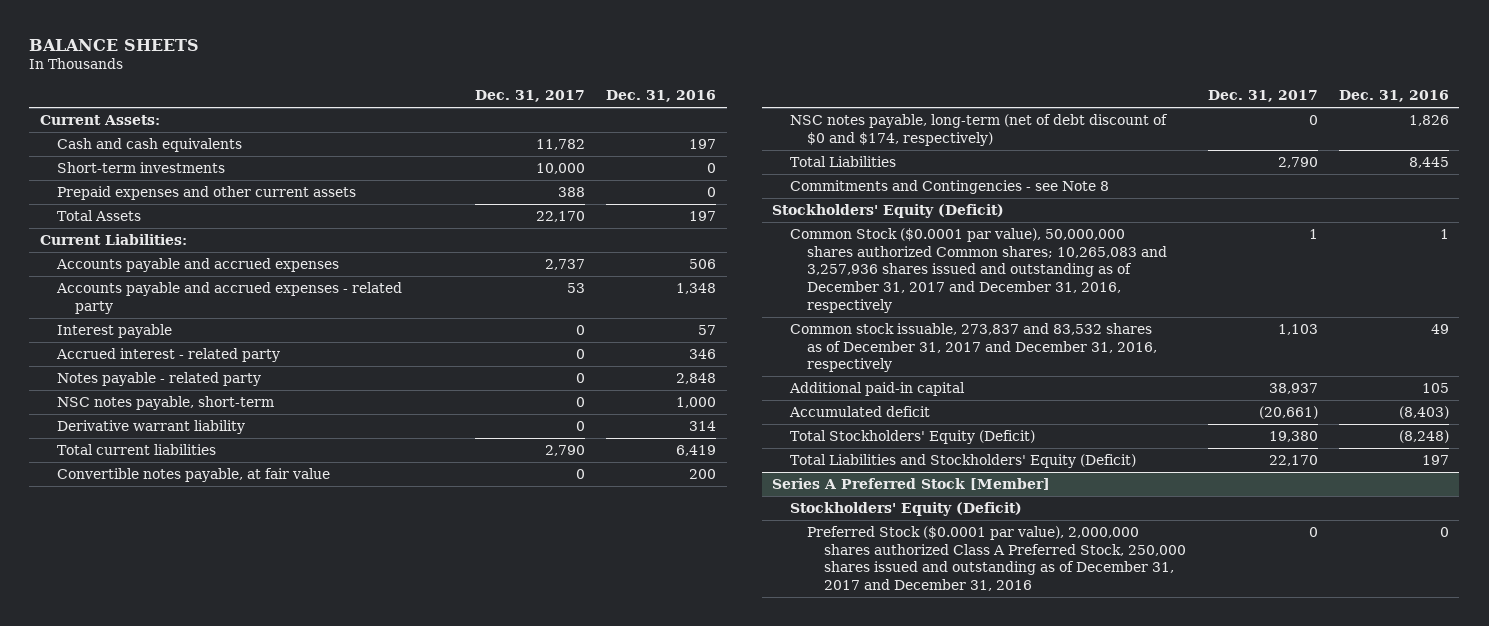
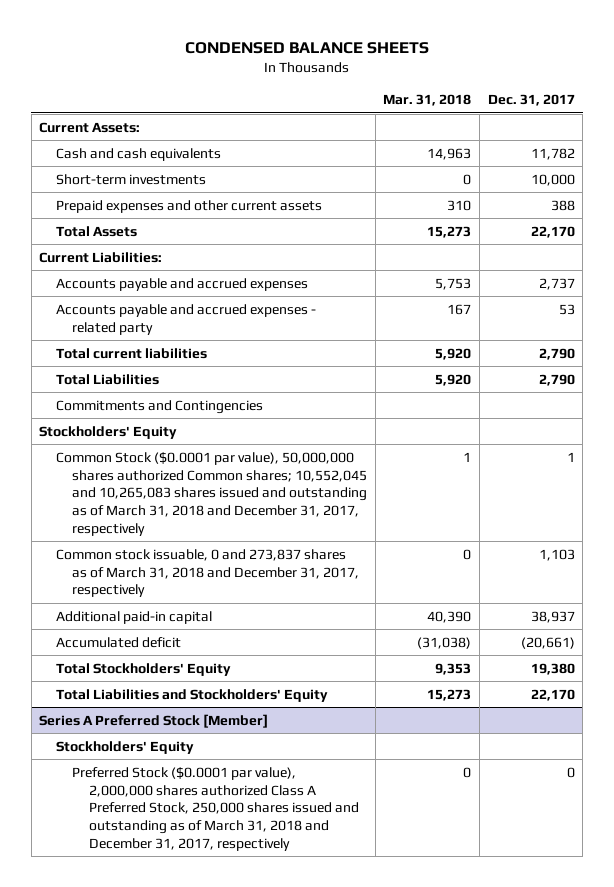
[29,38,200,51] BALANCE SHEETS -> [184,42,429,55] CONDENSED BALANCE SHEETS
[606,90,717,103] Dec. 31, 2016 -> none
none -> [383,94,472,107] Mar. 31, 2018
[57,323,173,338] Interest payable -> none
[56,347,281,362] Accrued interest - related party -> none
[57,371,262,386] Notes payable - related party -> none
[57,395,275,410] NSC notes payable, short-term -> none
[57,419,246,434] Derivative warrant liability -> none
[57,467,331,482] Convertible notes payable, at fair value -> none
[789,113,1168,146] NSC notes payable, long-term (net of debt discount of $0 and $174, respectively) -> none
[789,179,1109,194] Commitments and Contingencies - see Note 8 -> [55,399,263,414] Commitments and Contingencies
[772,203,1005,218] Stockholders' Equity (Deficit) -> [39,425,178,439] Stockholders' Equity
[789,227,1167,313] Common Stock ($0.0001 par value), 50,000,000 shares authorized Common shares; 10,265,083 and 3,257,936 shares issued and outstanding as of December 31, 2017 and December 31, 2016, respectively -> [55,451,368,536] Common Stock ($0.0001 par value), 50,000,000 shares authorized Common shares; 10,552,045 and 10,265,083 shares issued and outstanding as of March 31, 2018 and December 31, 2017, respectively
[789,322,1157,373] Common stock issuable, 273,837 and 83,532 shares as of December 31, 2017 and December 31, 2016, respectively -> [55,548,360,598] Common stock issuable, 0 and 273,837 shares as of March 31, 2018 and December 31, 2017, respectively
[789,429,1035,444] Total Stockholders' Equity (Deficit) -> [55,662,231,676] Total Stockholders' Equity
[789,453,1136,468] Total Liabilities and Stockholders' Equity (Deficit) -> [55,688,328,702] Total Liabilities and Stockholders' Equity
[789,501,1022,516] Stockholders' Equity (Deficit) -> [55,740,194,754] Stockholders' Equity
[806,525,1187,592] Preferred Stock ($0.0001 par value), 2,000,000 shares authorized Class A Preferred Stock, 250,000 shares issued and outstanding as of December 31, 2017 and December 31, 2016 -> [72,766,359,851] Preferred Stock ($0.0001 par value), 2,000,000 shares authorized Class A Preferred Stock, 250,000 shares issued and outstanding as of March 31, 2018 and December 31, 2017, respectively

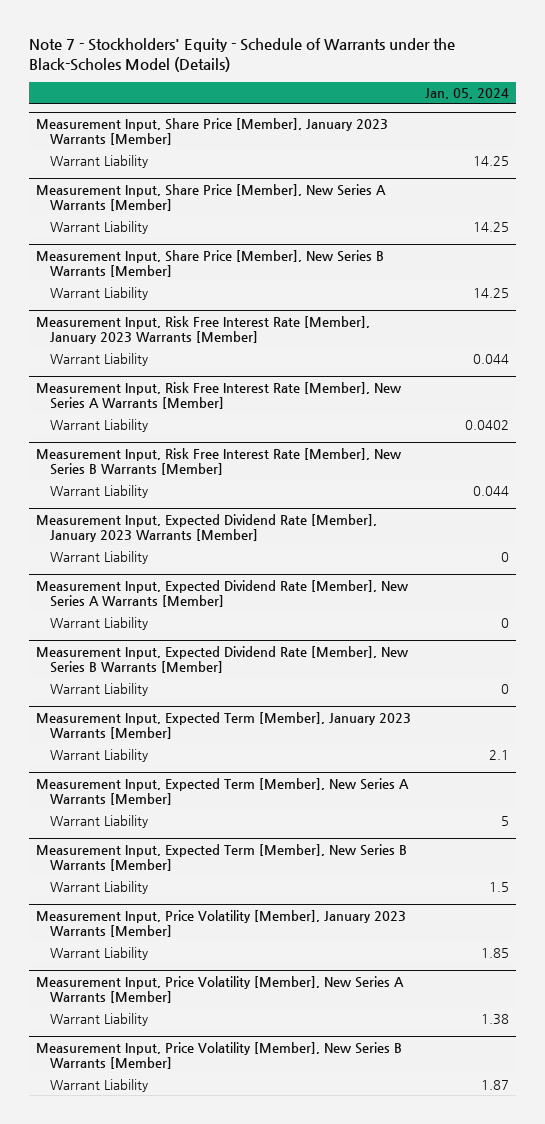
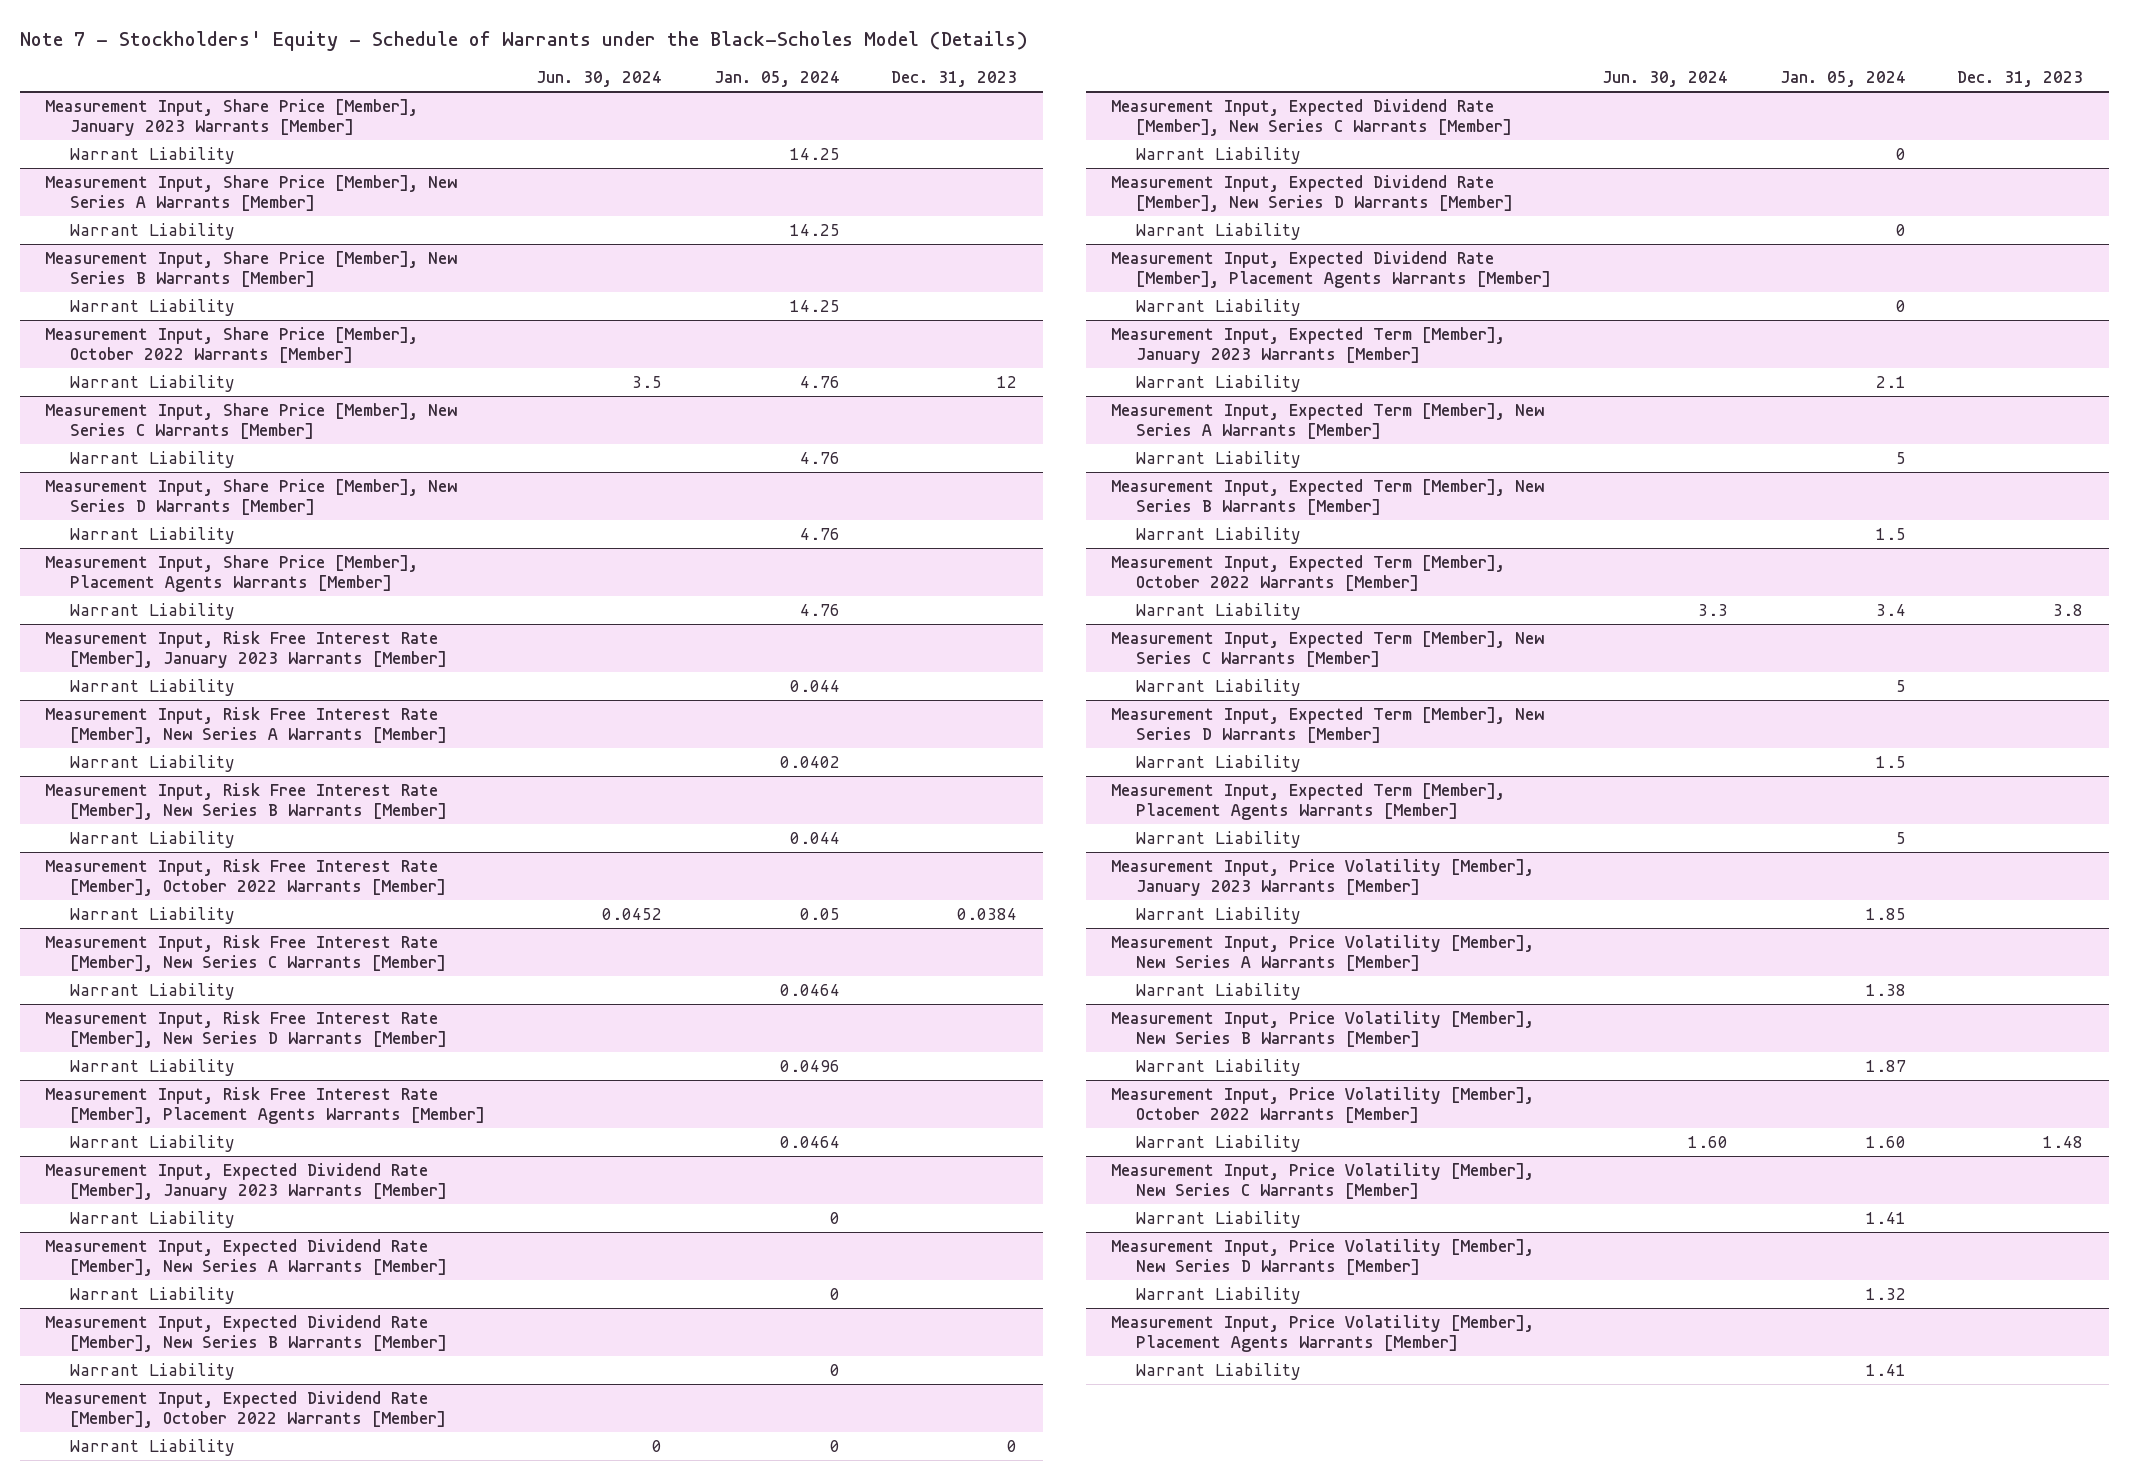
none -> [536,71,663,88] Jun. 30, 2024
none -> [891,71,1018,88] Dec. 31, 2023
none -> [45,326,419,364] Measurement Input, Share Price [Member], October 2022 Warrants [Member]
none -> [69,374,235,392] Warrant Liability
none -> [45,402,458,440] Measurement Input, Share Price [Member], New Series C Warrants [Member]
none -> [69,450,235,468] Warrant Liability
none -> [45,478,458,516] Measurement Input, Share Price [Member], New Series D Warrants [Member]
none -> [69,526,235,544] Warrant Liability
none -> [45,554,419,593] Measurement Input, Share Price [Member], Placement Agents Warrants [Member]
none -> [69,602,235,620] Warrant Liability
none -> [45,858,446,897] Measurement Input, Risk Free Interest Rate [Member], October 2022 Warrants [Member]
none -> [69,906,235,924] Warrant Liability
none -> [45,934,446,973] Measurement Input, Risk Free Interest Rate [Member], New Series C Warrants [Member]
none -> [69,982,235,1000] Warrant Liability
none -> [45,1010,447,1049] Measurement Input, Risk Free Interest Rate [Member], New Series D Warrants [Member]
none -> [69,1058,235,1076] Warrant Liability
none -> [45,1086,485,1125] Measurement Input, Risk Free Interest Rate [Member], Placement Agents Warrants [Member]
none -> [69,1134,235,1152] Warrant Liability
none -> [45,1390,446,1429] Measurement Input, Expected Dividend Rate [Member], October 2022 Warrants [Member]
none -> [69,1438,235,1456] Warrant Liability
none -> [1111,98,1513,137] Measurement Input, Expected Dividend Rate [Member], New Series C Warrants [Member]
none -> [1136,146,1302,164] Warrant Liability
none -> [1111,174,1514,213] Measurement Input, Expected Dividend Rate [Member], New Series D Warrants [Member]
none -> [1136,222,1302,240] Warrant Liability
none -> [1111,250,1552,289] Measurement Input, Expected Dividend Rate [Member], Placement Agents Warrants [Member]
none -> [1136,298,1302,316] Warrant Liability
none -> [1111,554,1506,592] Measurement Input, Expected Term [Member], October 2022 Warrants [Member]
none -> [1136,602,1302,620] Warrant Liability
none -> [1111,630,1545,668] Measurement Input, Expected Term [Member], New Series C Warrants [Member]
none -> [1136,678,1302,696] Warrant Liability
none -> [1111,706,1545,744] Measurement Input, Expected Term [Member], New Series D Warrants [Member]
none -> [1136,754,1302,772] Warrant Liability
none -> [1111,782,1506,821] Measurement Input, Expected Term [Member], Placement Agents Warrants [Member]
none -> [1136,830,1302,848] Warrant Liability
none -> [1111,1086,1535,1124] Measurement Input, Price Volatility [Member], October 2022 Warrants [Member]
none -> [1136,1134,1302,1152] Warrant Liability
none -> [1111,1162,1535,1200] Measurement Input, Price Volatility [Member], New Series C Warrants [Member]
none -> [1136,1210,1302,1228] Warrant Liability
none -> [1111,1238,1535,1276] Measurement Input, Price Volatility [Member], New Series D Warrants [Member]
none -> [1136,1286,1302,1304] Warrant Liability
none -> [1111,1314,1535,1353] Measurement Input, Price Volatility [Member], Placement Agents Warrants [Member]
none -> [1136,1362,1302,1380] Warrant Liability

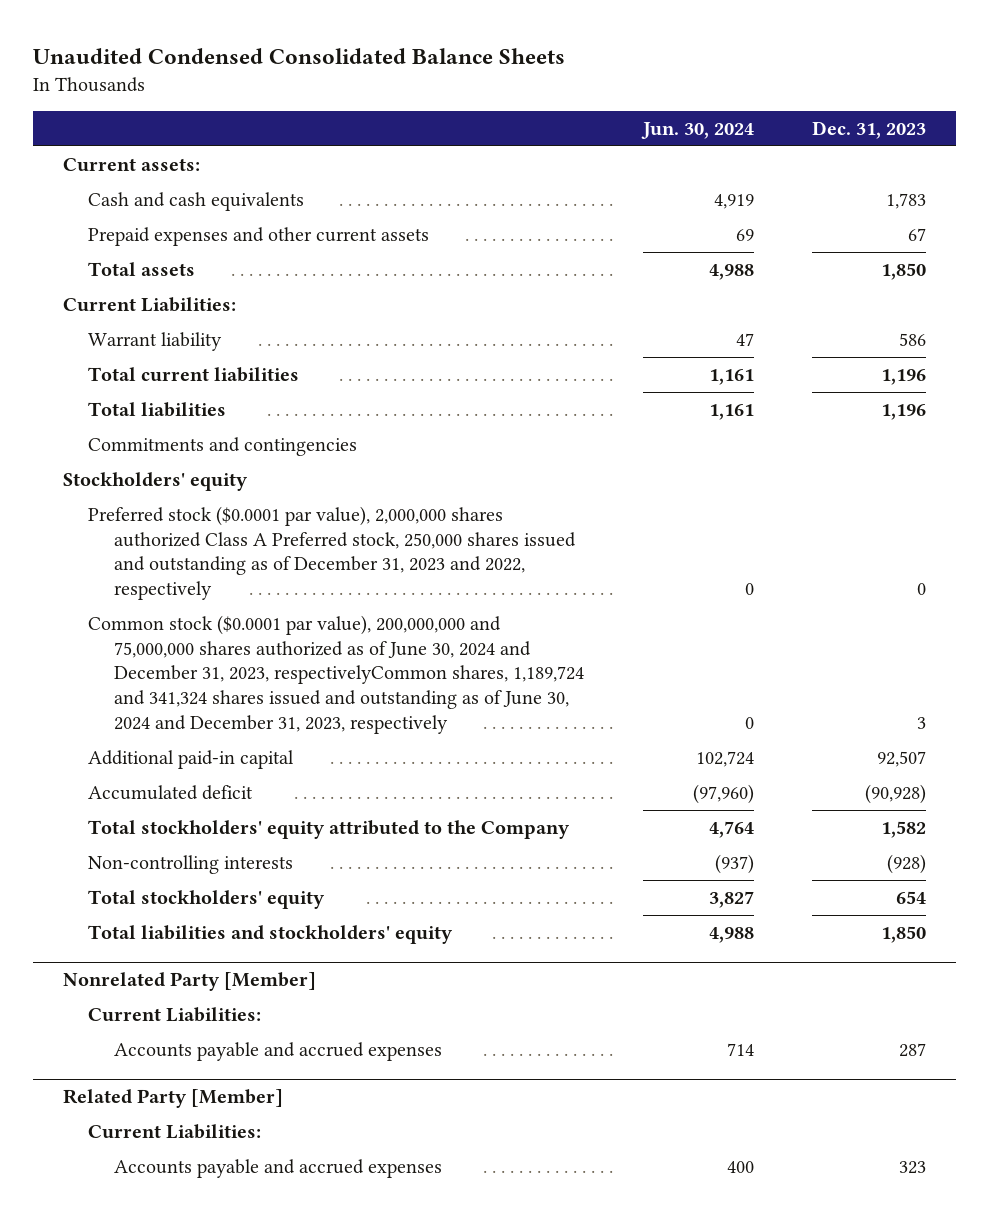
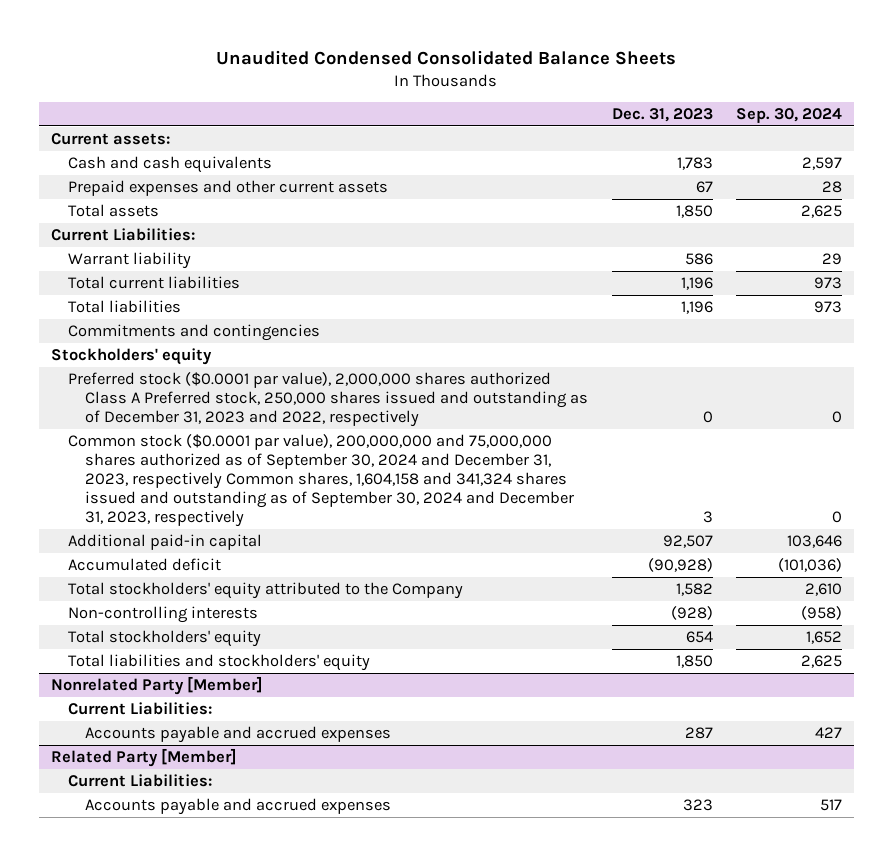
[640,122,754,140] Jun. 30, 2024 -> none
none -> [736,108,843,124] Sep. 30, 2024
[88,614,584,735] Common stock ($0.0001 par value), 200,000,000 and 75,000,000 shares authorized as of June 30, 2024 and December 31, 2023, respectivelyCommon shares, 1,189,724 and 341,324 shares issued and outstanding as of June 30, 2024 and December 31, 2023, respectively -> [67,434,574,527] Common stock ($0.0001 par value), 200,000,000 and 75,000,000 shares authorized as of September 30, 2024 and December 31, 2023, respectively Common shares, 1,604,158 and 341,324 shares issued and outstanding as of September 30, 2024 and December 31, 2023, respectively

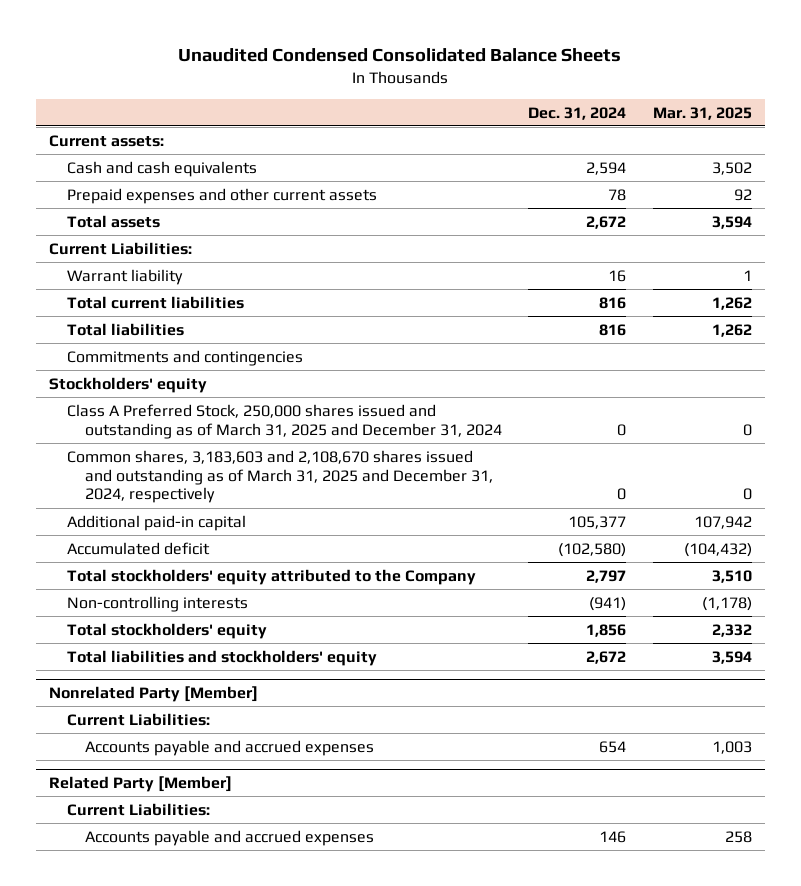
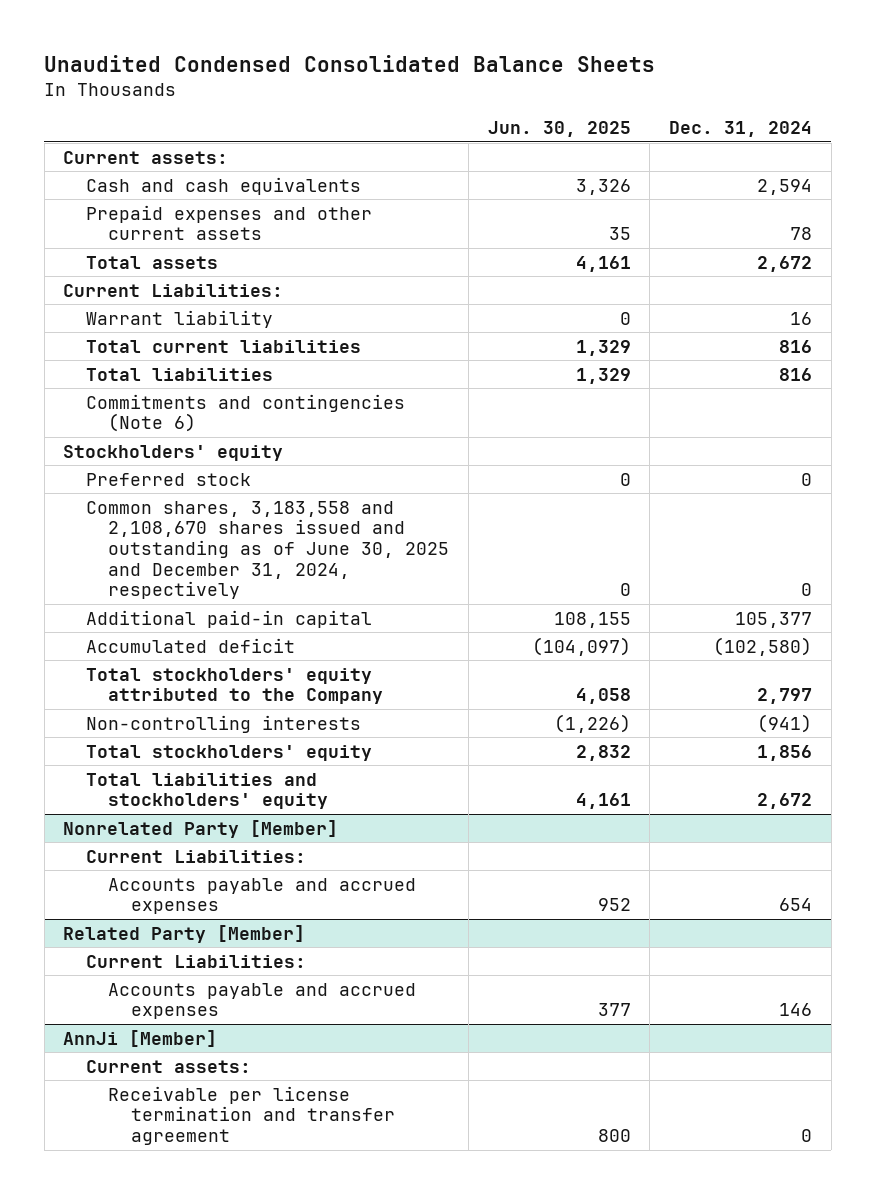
[652,106,752,120] Mar. 31, 2025 -> none
none -> [487,120,631,137] Jun. 30, 2025
[66,349,303,366] Commitments and contingencies -> [85,393,405,433] Commitments and contingencies (Note 6)
[66,403,502,439] Class A Preferred Stock, 250,000 shares issued and outstanding as of March 31, 2025 and December 31, 2024 -> [85,472,251,486] Preferred stock
[66,449,493,504] Common shares, 3,183,603 and 2,108,670 shares issued and outstanding as of March 31, 2025 and December 31, 2024, respectively -> [85,500,450,600] Common shares, 3,183,558 and 2,108,670 shares issued and outstanding as of June 30, 2025 and December 31, 2024, respectively
none -> [63,1029,218,1047] AnnJi [Member]
none -> [85,1059,251,1073] Current assets:
none -> [108,1085,395,1145] Receivable per license termination and transfer agreement

